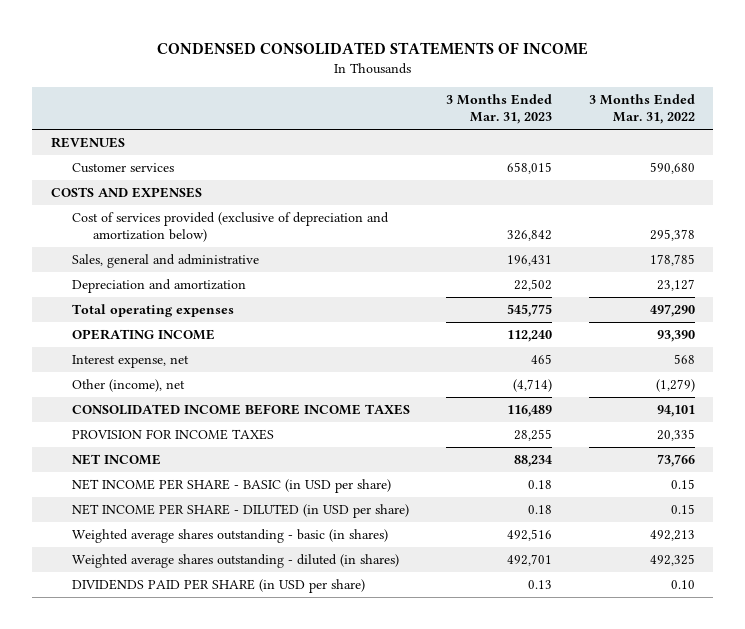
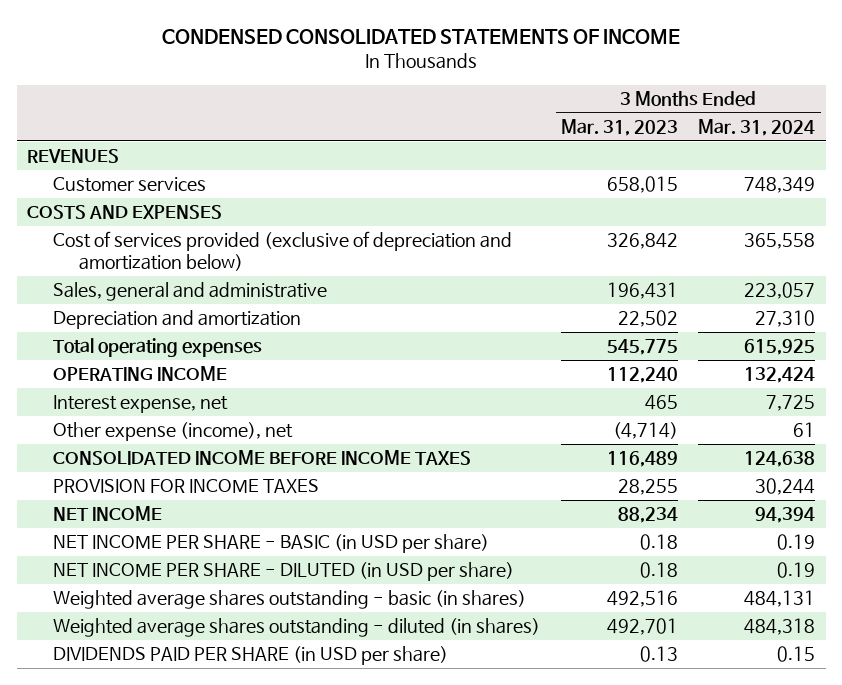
[588,93,695,125] 3 Months Ended Mar. 31, 2022 -> none
none -> [698,118,816,136] Mar. 31, 2024
[71,378,185,392] Other (income), net -> [53,422,294,442] Other expense (income), net

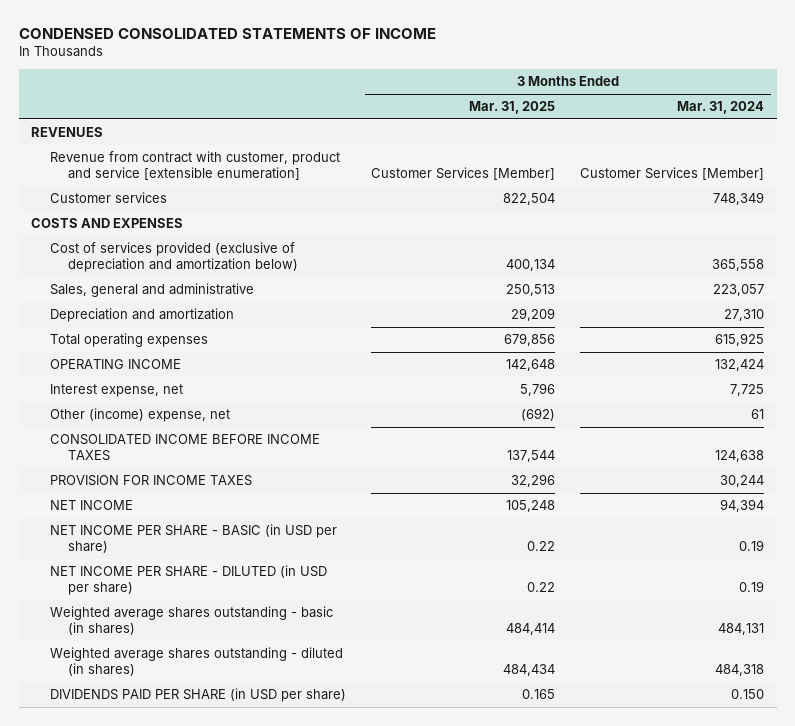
[560,118,678,136] Mar. 31, 2023 -> none
none -> [468,101,555,115] Mar. 31, 2025
none -> [49,151,340,180] Revenue from contract with customer, product and service [extensible enumeration]
[53,422,294,442] Other expense (income), net -> [49,408,230,423] Other (income) expense, net
[777,646,816,663] 0.15 -> [731,689,765,700] 0.150

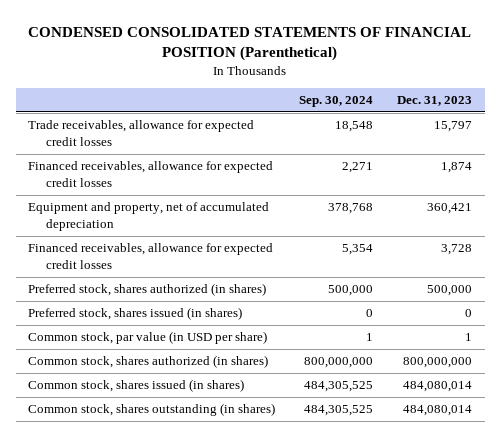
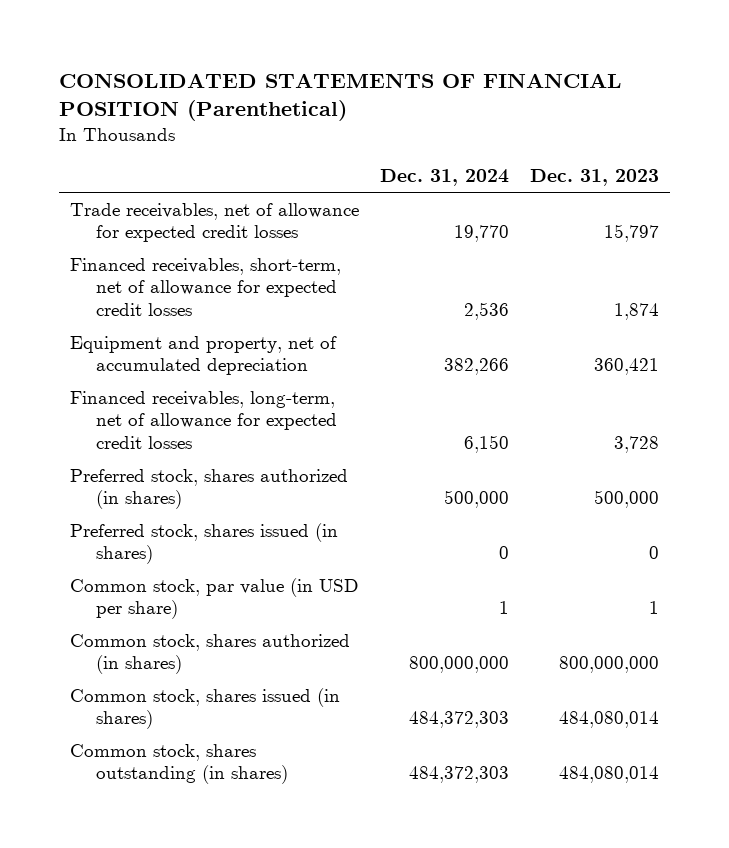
[28,26,472,62] CONDENSED CONSOLIDATED STATEMENTS OF FINANCIAL POSITION (Parenthetical) -> [59,72,623,122] CONSOLIDATED STATEMENTS OF FINANCIAL POSITION (Parenthetical)
[299,96,374,108] Sep. 30, 2024 -> none
none -> [379,169,509,187] Dec. 31, 2024
[28,120,255,146] Trade receivables, allowance for expected credit losses -> [69,202,359,243] Trade receivables, net of allowance for expected credit losses
[28,161,274,187] Financed receivables, allowance for expected credit losses -> [69,257,341,317] Financed receivables, short-term, net of allowance for expected credit losses
[28,243,274,269] Financed receivables, allowance for expected credit losses -> [69,390,338,450] Financed receivables, long-term, net of allowance for expected credit losses

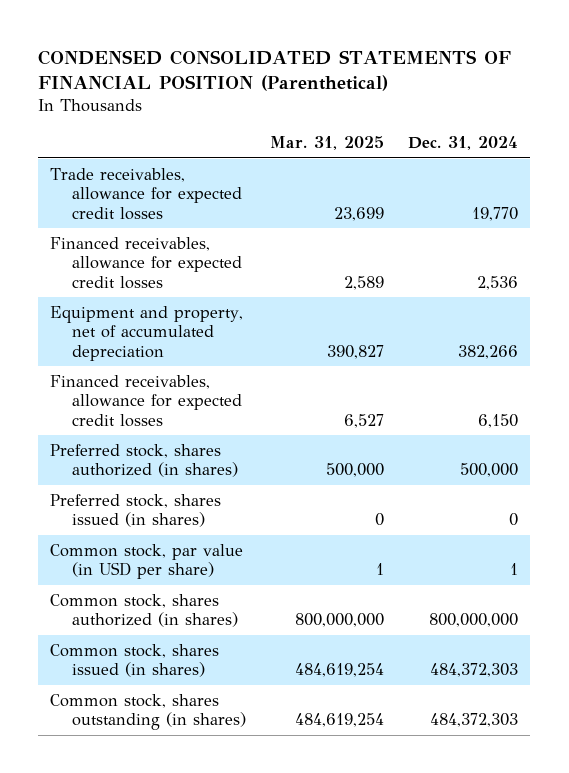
[59,72,623,122] CONSOLIDATED STATEMENTS OF FINANCIAL POSITION (Parenthetical) -> [38,49,512,92] CONDENSED CONSOLIDATED STATEMENTS OF FINANCIAL POSITION (Parenthetical)
[530,169,660,187] Dec. 31, 2023 -> none
none -> [270,136,385,151] Mar. 31, 2025
[69,202,359,243] Trade receivables, net of allowance for expected credit losses -> [50,167,243,220] Trade receivables, allowance for expected credit losses
[69,257,341,317] Financed receivables, short-term, net of allowance for expected credit losses -> [50,236,243,289] Financed receivables, allowance for expected credit losses
[69,390,338,450] Financed receivables, long-term, net of allowance for expected credit losses -> [50,374,243,427] Financed receivables, allowance for expected credit losses

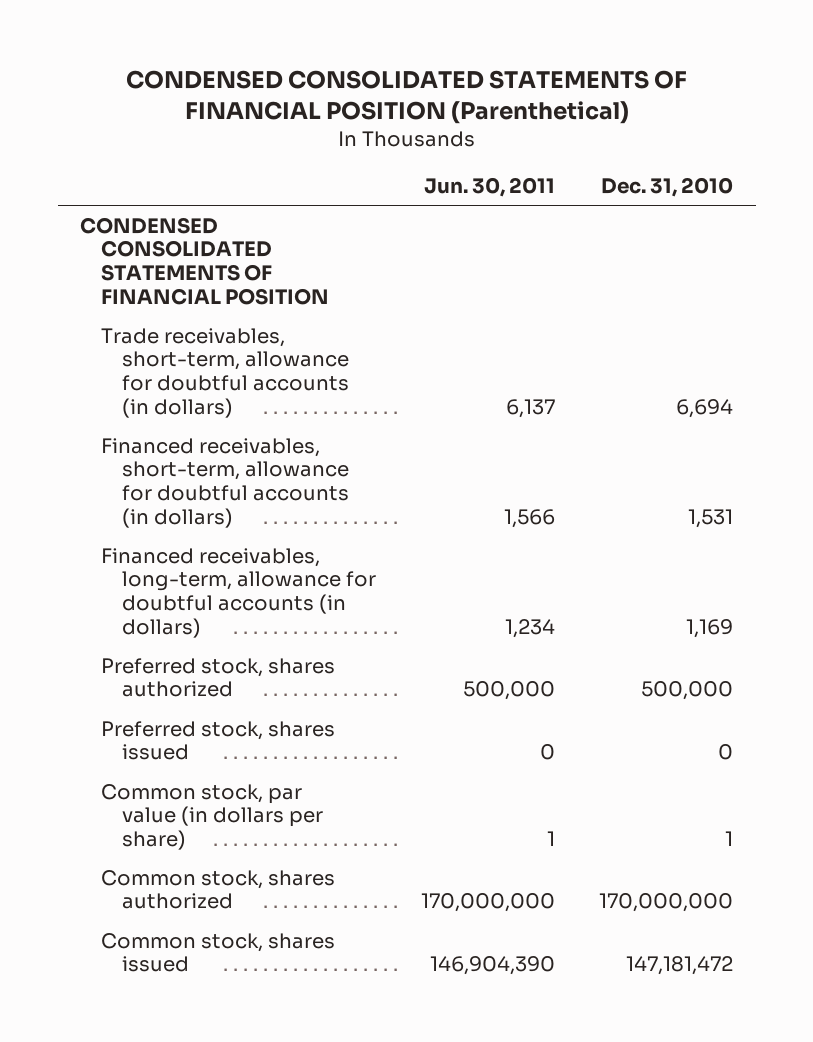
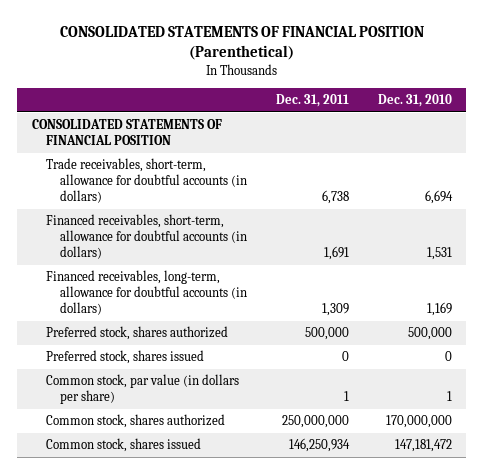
[125,70,687,125] CONDENSED CONSOLIDATED STATEMENTS OF FINANCIAL POSITION (Parenthetical) -> [59,26,424,61] CONSOLIDATED STATEMENTS OF FINANCIAL POSITION (Parenthetical)
[423,176,555,197] Jun. 30, 2011 -> none
none -> [276,94,350,108] Dec. 31, 2011
[79,216,329,305] CONDENSED CONSOLIDATED STATEMENTS OF FINANCIAL POSITION -> [31,119,222,146] CONSOLIDATED STATEMENTS OF FINANCIAL POSITION

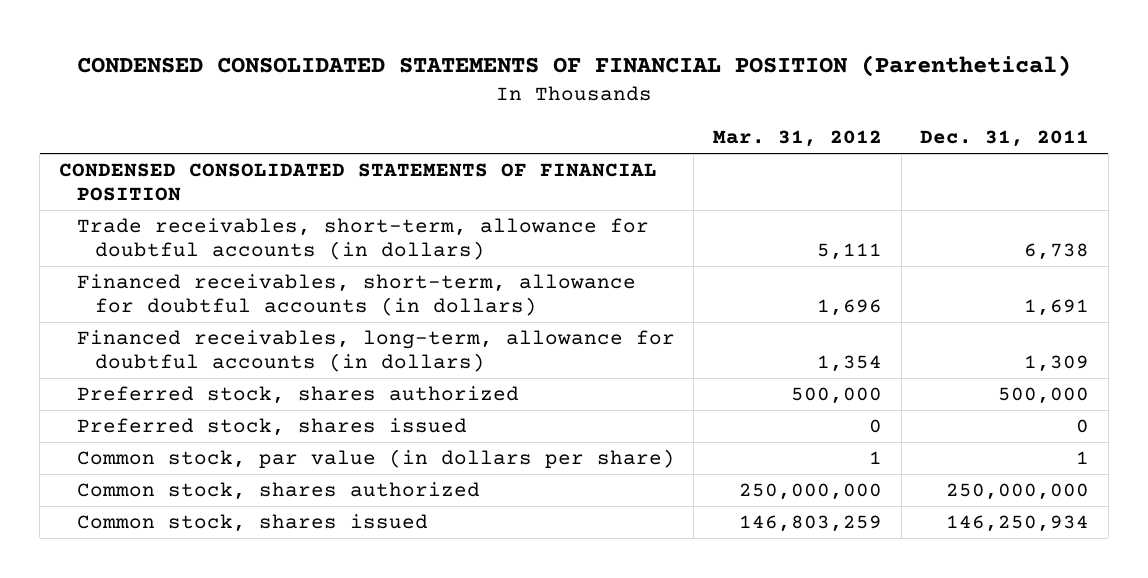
[59,26,424,61] CONSOLIDATED STATEMENTS OF FINANCIAL POSITION (Parenthetical) -> [77,55,1072,78] CONDENSED CONSOLIDATED STATEMENTS OF FINANCIAL POSITION (Parenthetical)
[377,94,452,108] Dec. 31, 2010 -> none
none -> [713,130,883,148] Mar. 31, 2012
[31,119,222,146] CONSOLIDATED STATEMENTS OF FINANCIAL POSITION -> [58,162,657,202] CONDENSED CONSOLIDATED STATEMENTS OF FINANCIAL POSITION

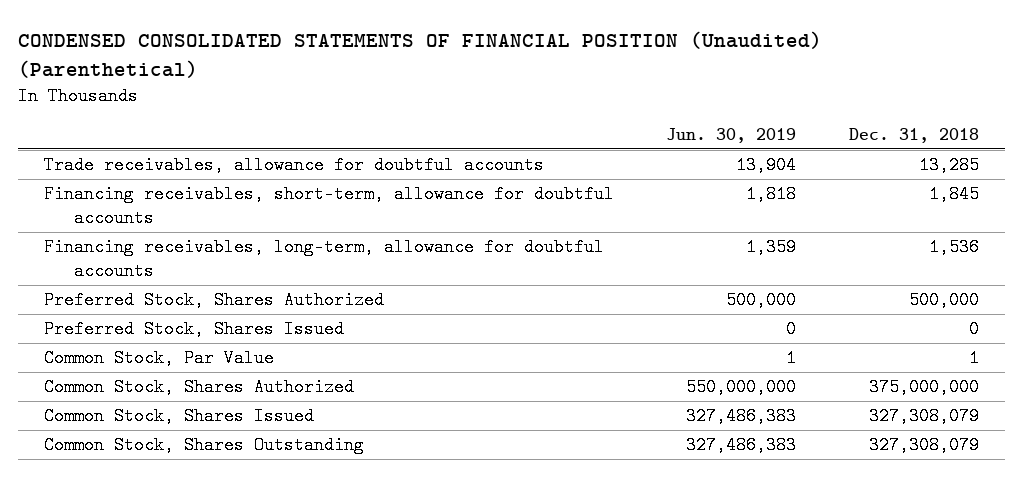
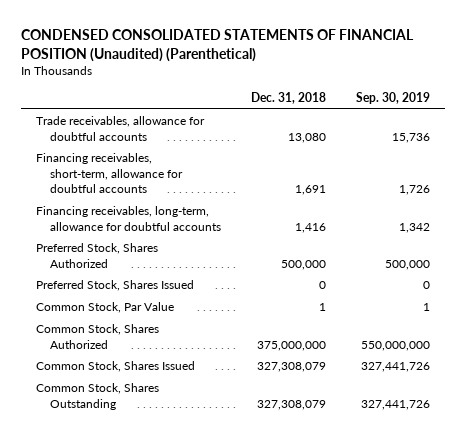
[666,127,797,143] Jun. 30, 2019 -> none
none -> [356,92,431,105] Sep. 30, 2019
[918,156,979,175] 13,285 -> [288,132,327,143] 13,080
[928,185,979,204] 1,845 -> [295,185,327,196] 1,691
[928,238,979,257] 1,536 -> [295,222,327,233] 1,416

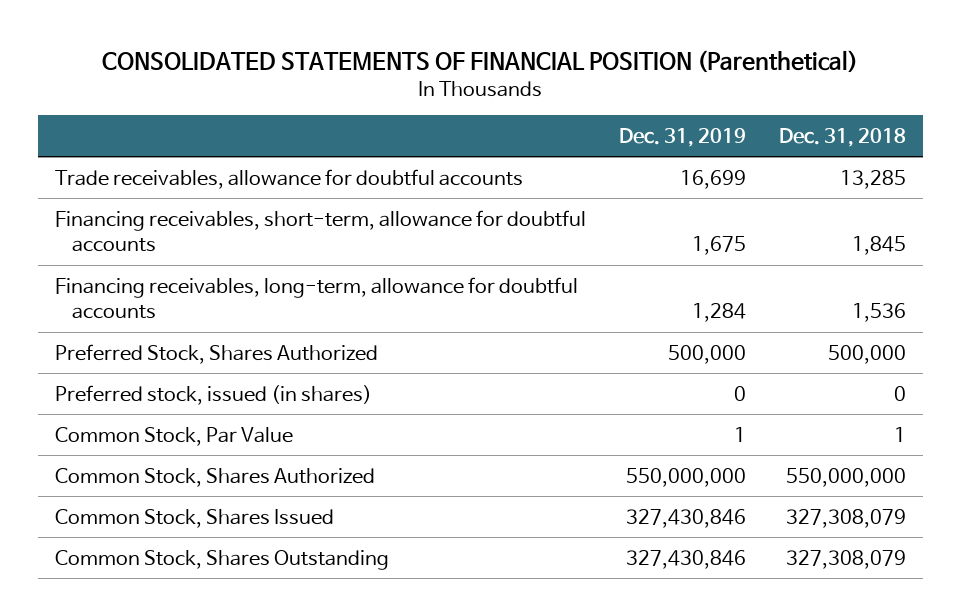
[20,28,414,62] CONDENSED CONSOLIDATED STATEMENTS OF FINANCIAL POSITION (Unaudited) (Parenthetical) -> [102,49,859,73] CONSOLIDATED STATEMENTS OF FINANCIAL POSITION (Parenthetical)
[356,92,431,105] Sep. 30, 2019 -> none
none -> [618,128,746,148] Dec. 31, 2019
[288,132,327,143] 13,080 -> [839,169,906,189] 13,285
[295,185,327,196] 1,691 -> [851,236,906,256] 1,845
[295,222,327,233] 1,416 -> [851,303,906,323] 1,536
[35,280,194,292] Preferred Stock, Shares Issued -> [54,384,372,405] Preferred stock, issued (in shares)
[257,340,327,351] 375,000,000 -> [785,467,906,487] 550,000,000

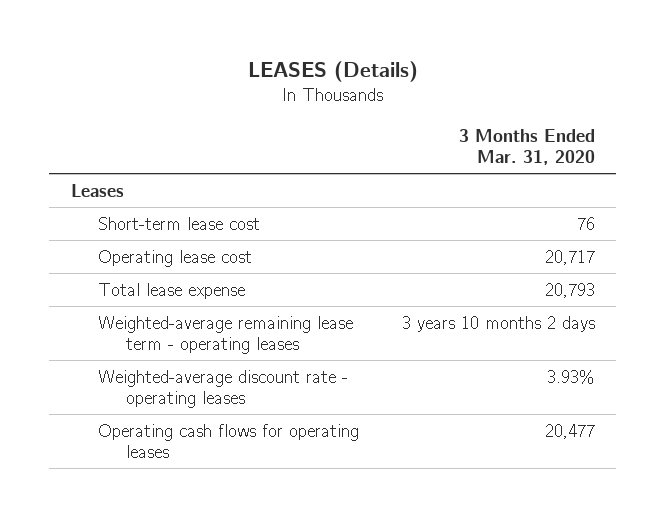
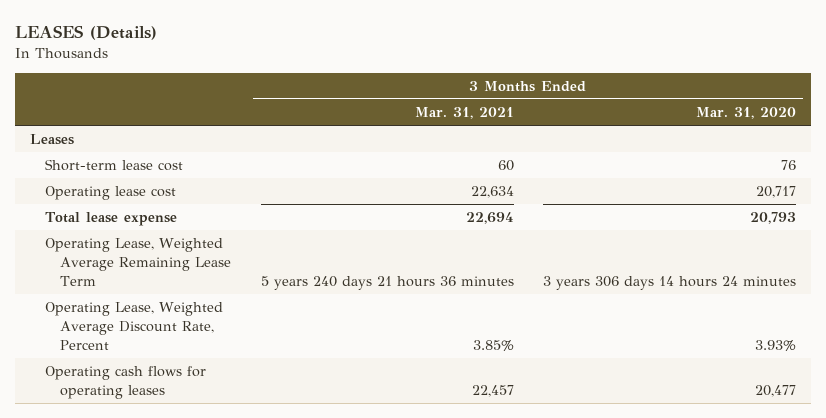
none -> [414,107,514,120] Mar. 31, 2021
[98,315,354,354] Weighted-average remaining lease term - operating leases -> [45,238,232,286] Operating Lease, Weighted Average Remaining Lease Term
[401,315,595,332] 3 years 10 months 2 days -> [543,275,797,290] 3 years 306 days 14 hours 24 minutes
[98,369,349,408] Weighted-average discount rate - operating leases -> [45,302,224,350] Operating Lease, Weighted Average Discount Rate, Percent

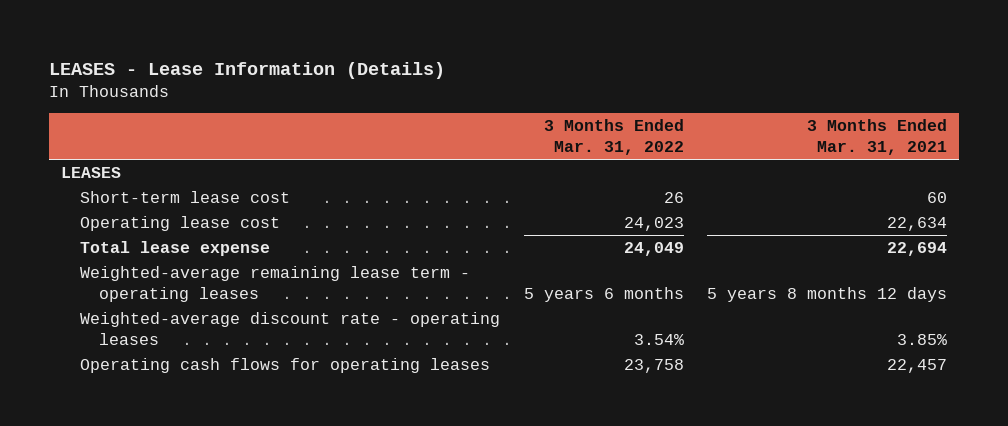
[15,25,158,41] LEASES (Details) -> [49,61,446,79] LEASES - Lease Information (Details)
[696,107,797,120] Mar. 31, 2020 -> none
none -> [543,119,684,155] 3 Months Ended Mar. 31, 2022
[30,134,75,146] Leases -> [61,167,122,179] LEASES
[45,238,232,286] Operating Lease, Weighted Average Remaining Lease Term -> [79,266,470,302] Weighted-average remaining lease term - operating leases
[260,275,514,290] 5 years 240 days 21 hours 36 minutes -> [707,286,948,302] 5 years 8 months 12 days
[45,302,224,350] Operating Lease, Weighted Average Discount Rate, Percent -> [79,312,500,345] Weighted-average discount rate - operating leases

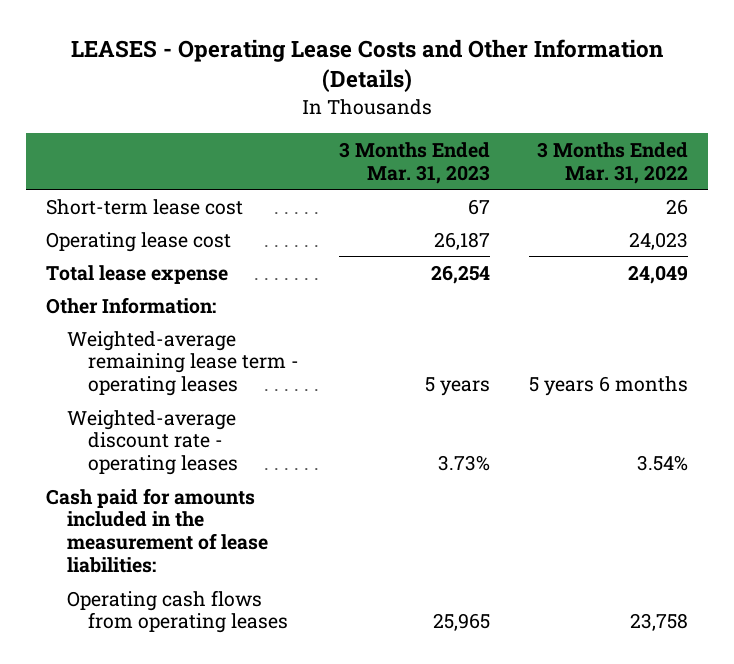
[49,61,446,79] LEASES - Lease Information (Details) -> [71,38,664,93] LEASES - Operating Lease Costs and Other Information (Details)
[807,119,948,155] 3 Months Ended Mar. 31, 2021 -> none
none -> [338,141,490,184] 3 Months Ended Mar. 31, 2023
[61,167,122,179] LEASES -> none
none -> [46,296,217,314] Other Information:
none -> [46,487,269,574] Cash paid for amounts included in the measurement of lease liabilities:
[79,358,490,374] Operating cash flows for operating leases -> [67,589,289,634] Operating cash flows from operating leases

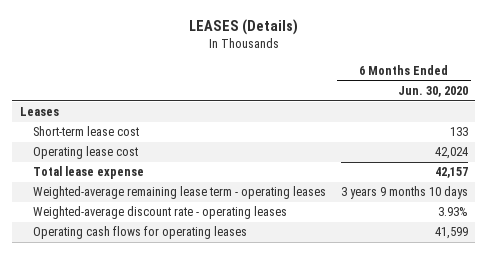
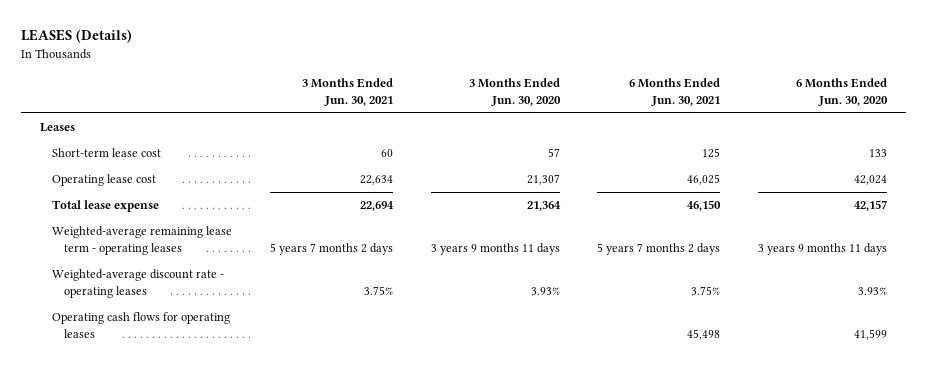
none -> [301,78,393,106] 3 Months Ended Jun. 30, 2021
none -> [468,78,561,106] 3 Months Ended Jun. 30, 2020
none -> [629,78,721,106] 6 Months Ended Jun. 30, 2021
[340,186,468,200] 3 years 9 months 10 days -> [758,242,888,255] 3 years 9 months 11 days

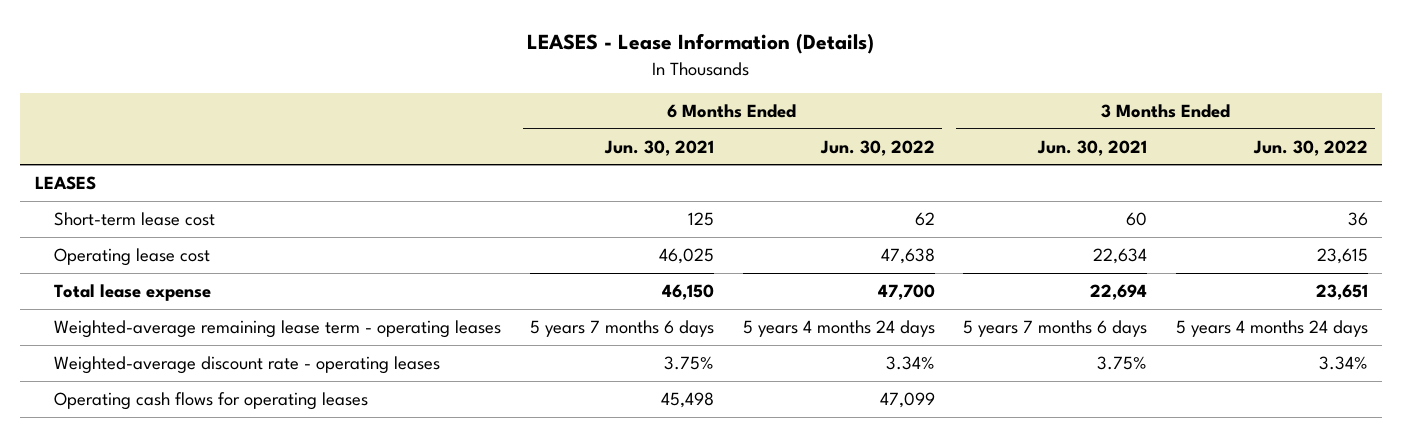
[20,29,132,44] LEASES (Details) -> [527,33,875,55] LEASES - Lease Information (Details)
[468,78,561,106] 3 Months Ended Jun. 30, 2020 -> none
[796,78,889,106] 6 Months Ended Jun. 30, 2020 -> none
none -> [819,139,935,156] Jun. 30, 2022
none -> [1252,139,1368,156] Jun. 30, 2022
[39,123,75,133] Leases -> [34,175,96,190] LEASES
[269,242,393,255] 5 years 7 months 2 days -> [963,319,1148,337] 5 years 7 months 6 days
[597,242,721,255] 5 years 7 months 2 days -> [530,319,715,337] 5 years 7 months 6 days

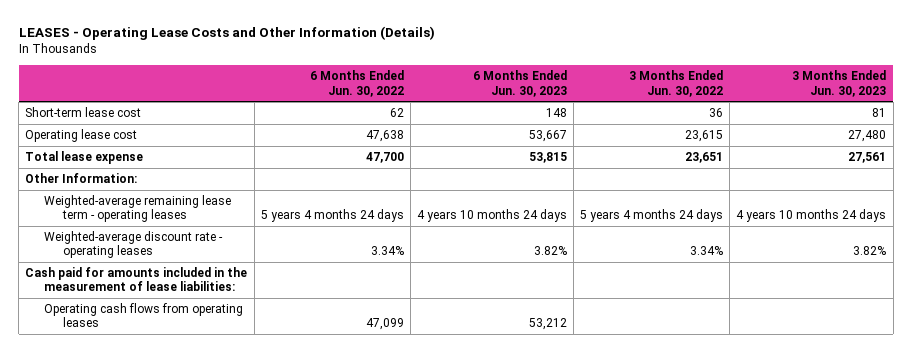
[527,33,875,55] LEASES - Lease Information (Details) -> [18,26,435,41] LEASES - Operating Lease Costs and Other Information (Details)
[604,139,715,156] Jun. 30, 2021 -> none
[1037,139,1148,156] Jun. 30, 2021 -> none
none -> [472,70,567,97] 6 Months Ended Jun. 30, 2023
none -> [792,70,887,97] 3 Months Ended Jun. 30, 2023
[34,175,96,190] LEASES -> none
none -> [25,173,138,184] Other Information:
none -> [25,267,248,292] Cash paid for amounts included in the measurement of lease liabilities:
[54,391,369,410] Operating cash flows for operating leases -> [44,303,244,328] Operating cash flows from operating leases

